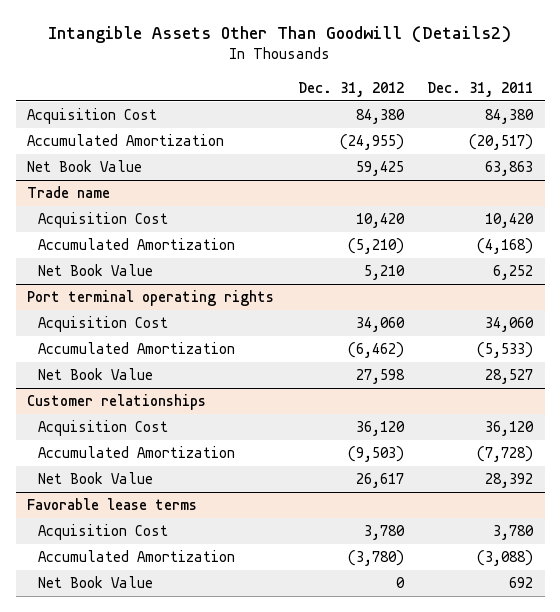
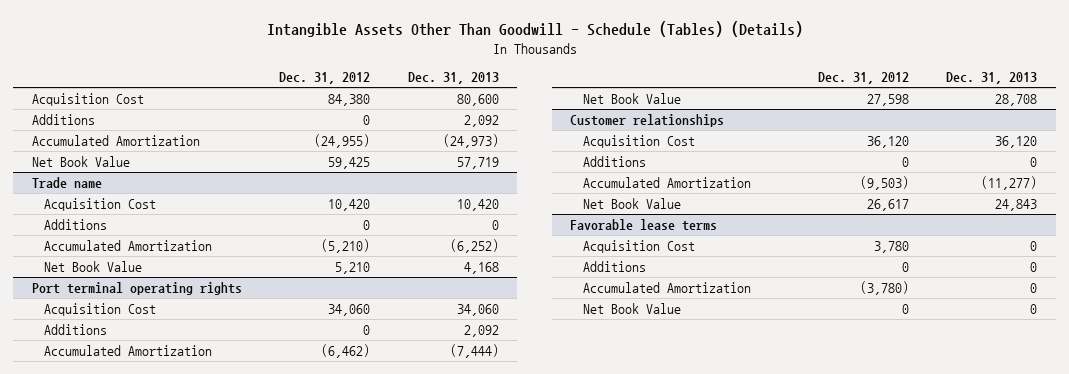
[48,26,512,44] Intangible Assets Other Than Goodwill (Details2) -> [266,21,803,38] Intangible Assets Other Than Goodwill - Schedule (Tables) (Details)
[427,81,534,97] Dec. 31, 2011 -> none
none -> [407,72,499,85] Dec. 31, 2013
none -> [31,113,95,125] Additions
none -> [44,218,108,230] Additions
none -> [44,323,108,335] Additions
none -> [583,155,647,167] Additions
none -> [583,260,647,272] Additions

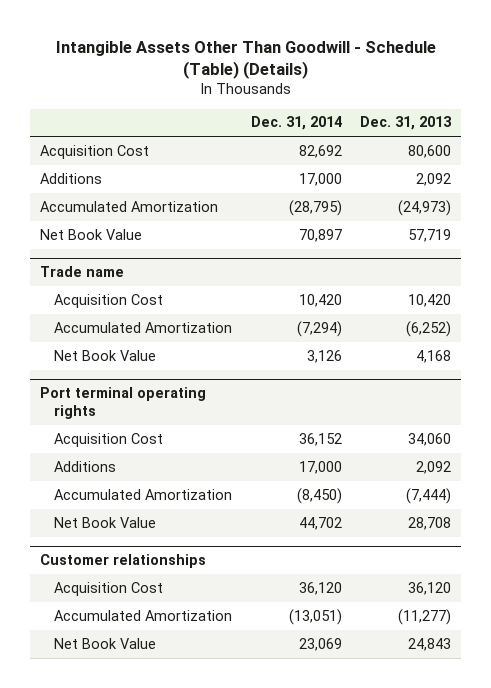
[266,21,803,38] Intangible Assets Other Than Goodwill - Schedule (Tables) (Details) -> [55,40,436,79] Intangible Assets Other Than Goodwill - Schedule (Table) (Details)
[279,72,371,85] Dec. 31, 2012 -> none
none -> [250,116,342,131] Dec. 31, 2014
[44,218,108,230] Additions -> none
[583,155,647,167] Additions -> none
[570,218,718,231] Favorable lease terms -> none
[583,239,696,253] Acquisition Cost -> none
[583,260,647,272] Additions -> none
[583,281,752,293] Accumulated Amortization -> none
[583,302,682,314] Net Book Value -> none

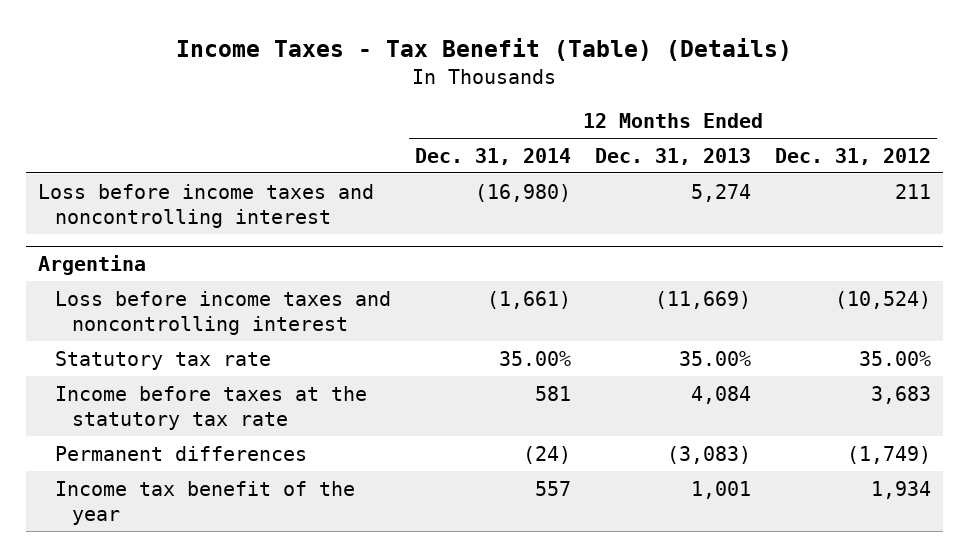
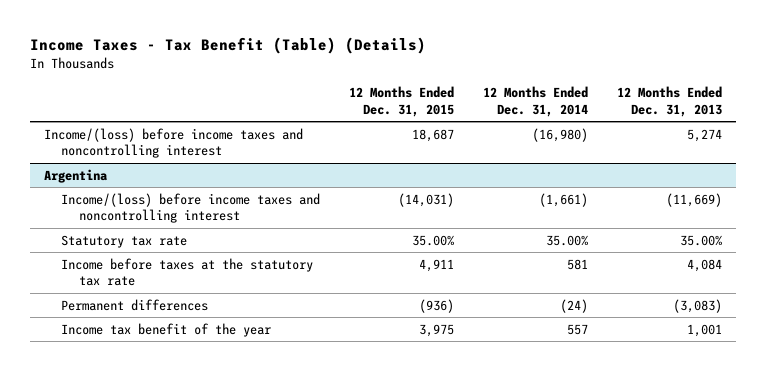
[775,147,932,165] Dec. 31, 2012 -> none
none -> [349,86,455,117] 12 Months Ended Dec. 31, 2015
[37,183,374,228] Loss before income taxes and noncontrolling interest -> [44,127,304,158] Income/(loss) before income taxes and noncontrolling interest
[55,290,392,335] Loss before income taxes and noncontrolling interest -> [61,192,321,223] Income/(loss) before income taxes and noncontrolling interest

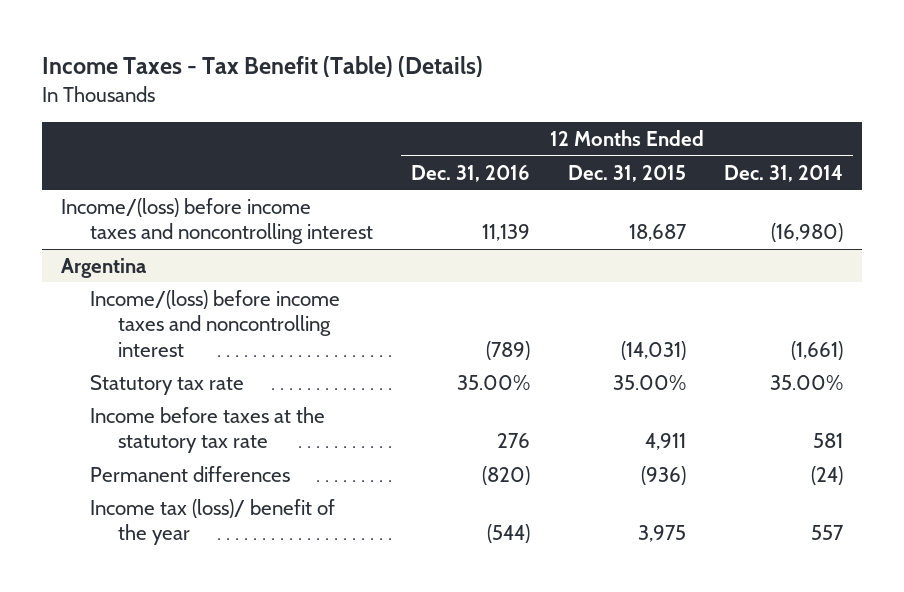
[616,86,722,117] 12 Months Ended Dec. 31, 2013 -> none
none -> [410,164,530,182] Dec. 31, 2016
[61,322,272,337] Income tax benefit of the year -> [89,498,335,546] Income tax (loss)/ benefit of the year

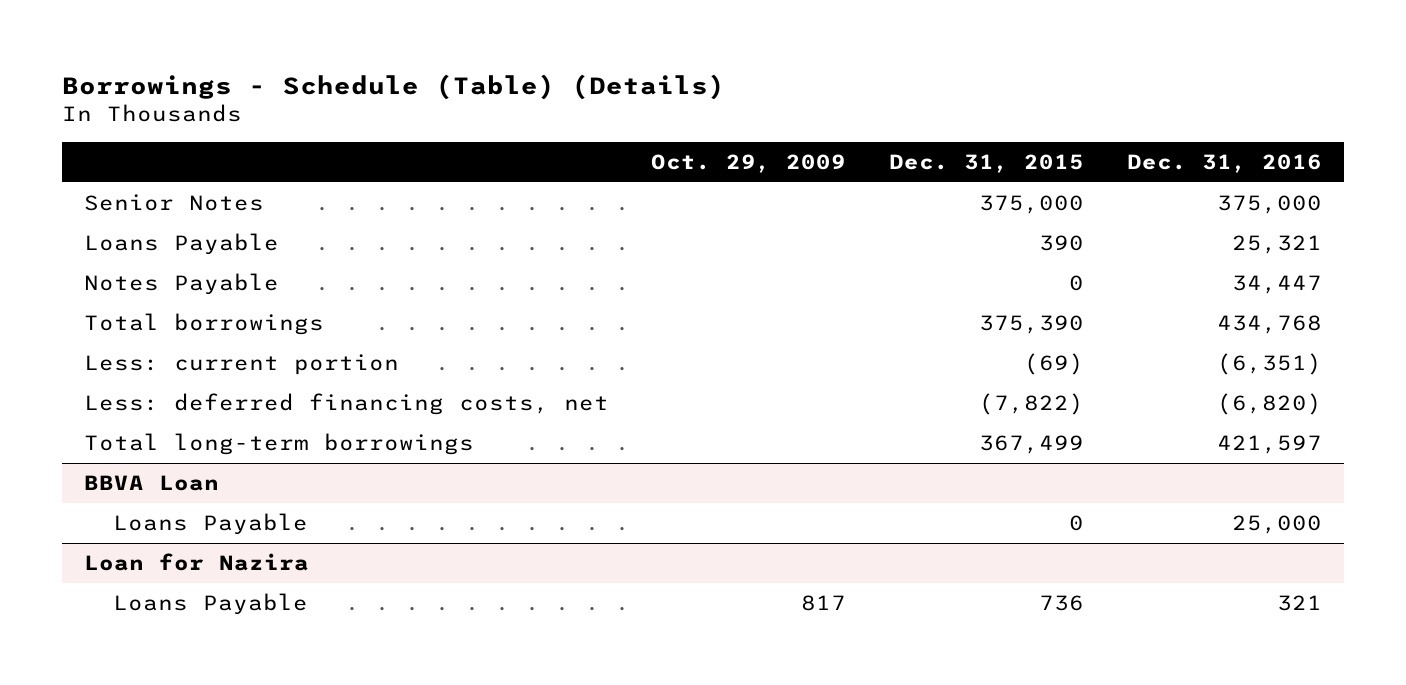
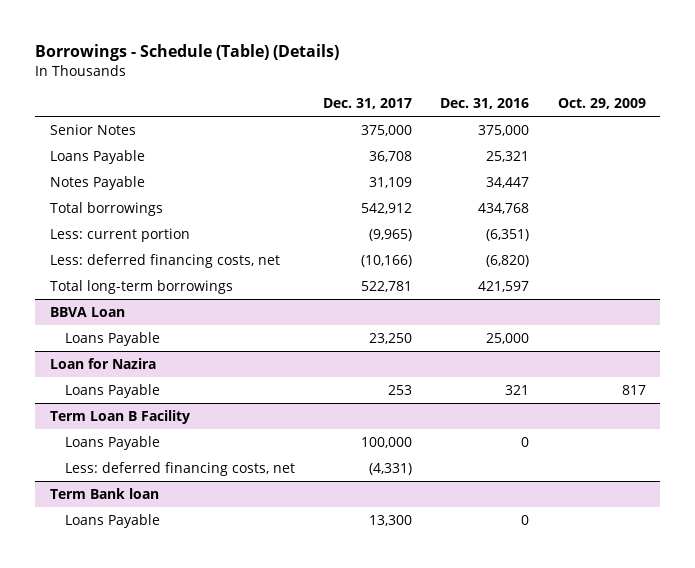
[889,153,1085,173] Dec. 31, 2015 -> none
none -> [323,97,413,109] Dec. 31, 2017
none -> [49,410,190,425] Term Loan B Facility
none -> [64,436,160,451] Loans Payable
none -> [64,462,295,477] Less: deferred financing costs, net
none -> [49,488,159,500] Term Bank loan
none -> [64,514,160,529] Loans Payable

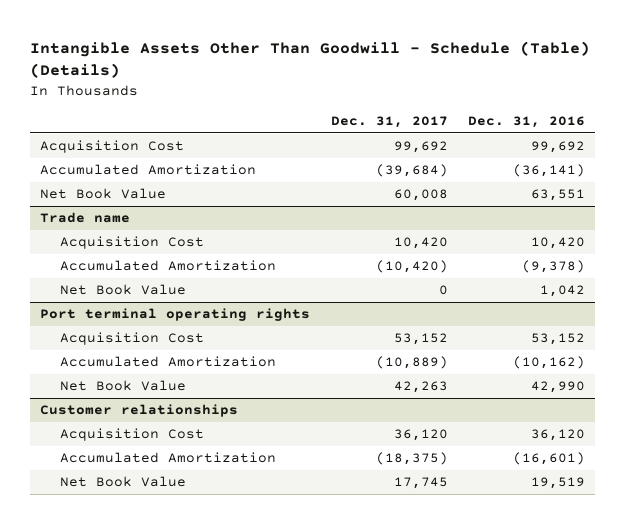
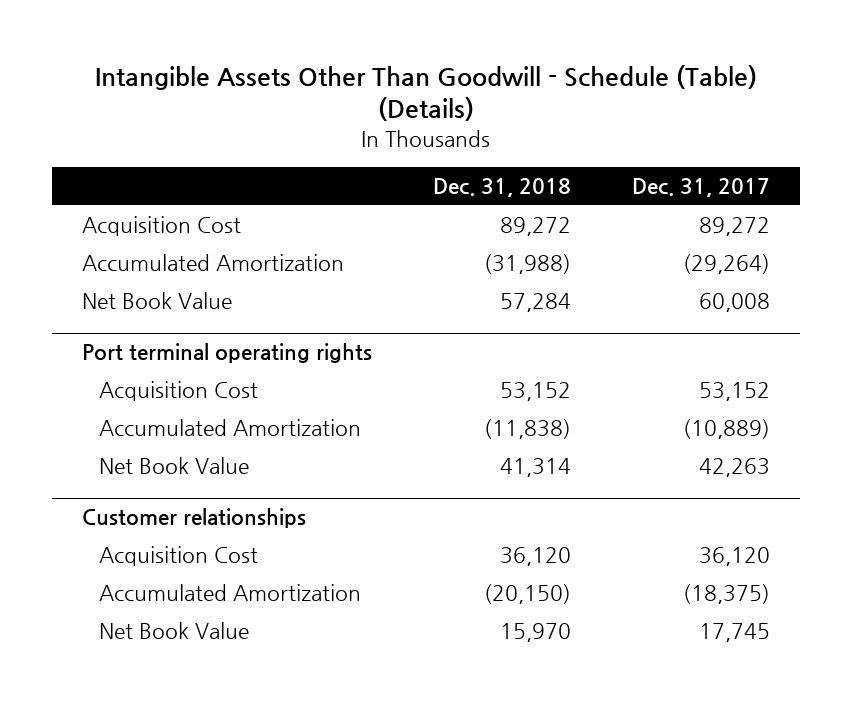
[467,116,585,129] Dec. 31, 2016 -> none
none -> [432,178,571,198] Dec. 31, 2018
[393,141,448,154] 99,692 -> [698,217,770,237] 89,272
[375,164,448,178] (39,684) -> [682,254,770,275] (29,264)
[40,212,131,224] Trade name -> none
[60,236,205,250] Acquisition Cost -> none
[60,260,277,272] Accumulated Amortization -> none
[60,284,187,296] Net Book Value -> none

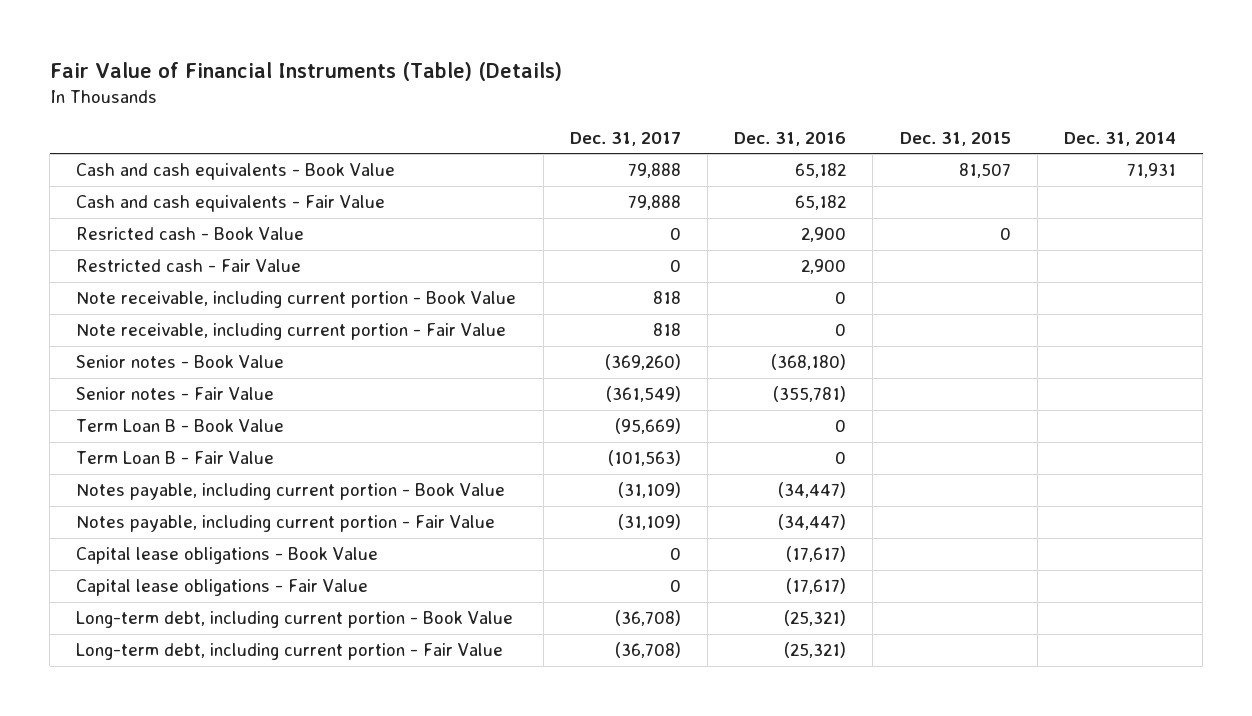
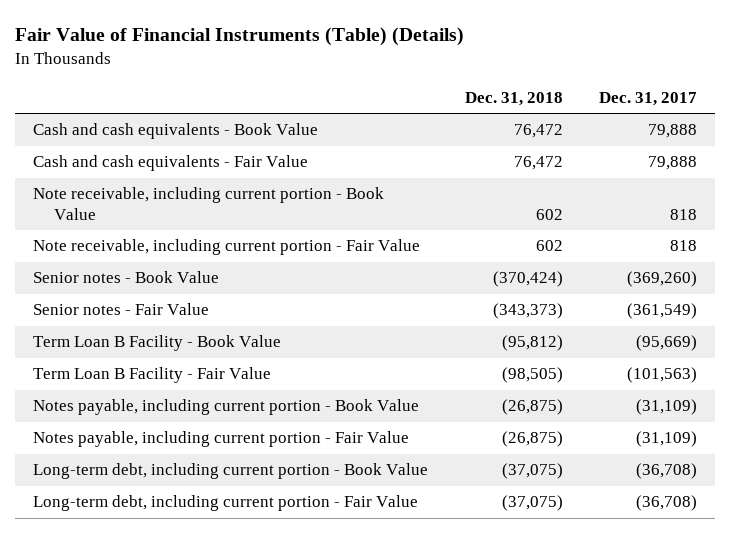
[734,131,847,146] Dec. 31, 2016 -> none
[899,131,1011,146] Dec. 31, 2015 -> none
[1063,131,1176,146] Dec. 31, 2014 -> none
none -> [464,91,563,106] Dec. 31, 2018
[76,227,305,241] Resricted cash - Book Value -> none
[76,259,302,273] Restricted cash - Fair Value -> none
[76,419,285,433] Term Loan B - Book Value -> [33,335,282,352] Term Loan B Facility - Book Value
[76,451,275,465] Term Loan B - Fair Value -> [33,367,272,384] Term Loan B Facility - Fair Value
[76,547,379,565] Capital lease obligations - Book Value -> none
[76,579,369,597] Capital lease obligations - Fair Value -> none

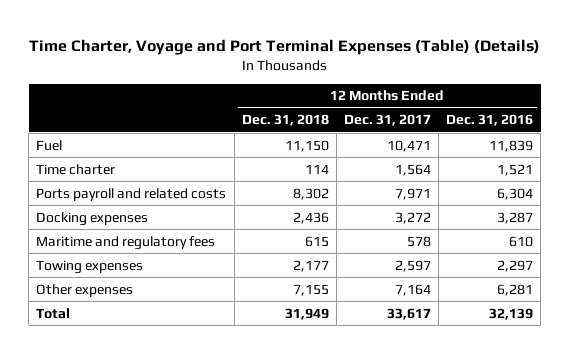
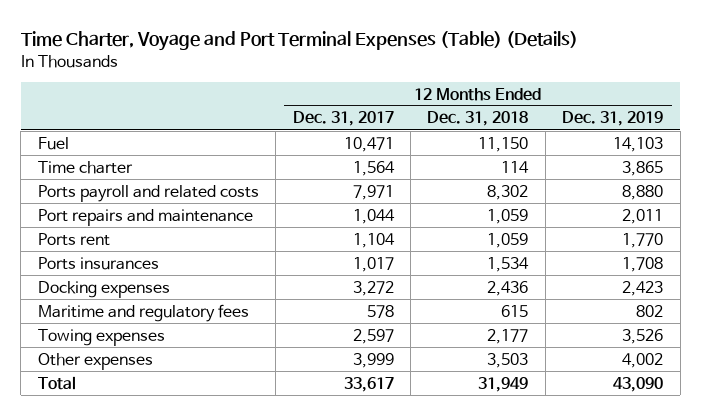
[446,114,534,127] Dec. 31, 2016 -> none
none -> [562,111,664,127] Dec. 31, 2019
none -> [37,208,253,226] Port repairs and maintenance
none -> [37,232,110,246] Ports rent
none -> [37,256,159,270] Ports insurances
[292,283,329,296] 7,155 -> [487,352,529,368] 3,503
[394,283,431,296] 7,164 -> [352,352,394,368] 3,999

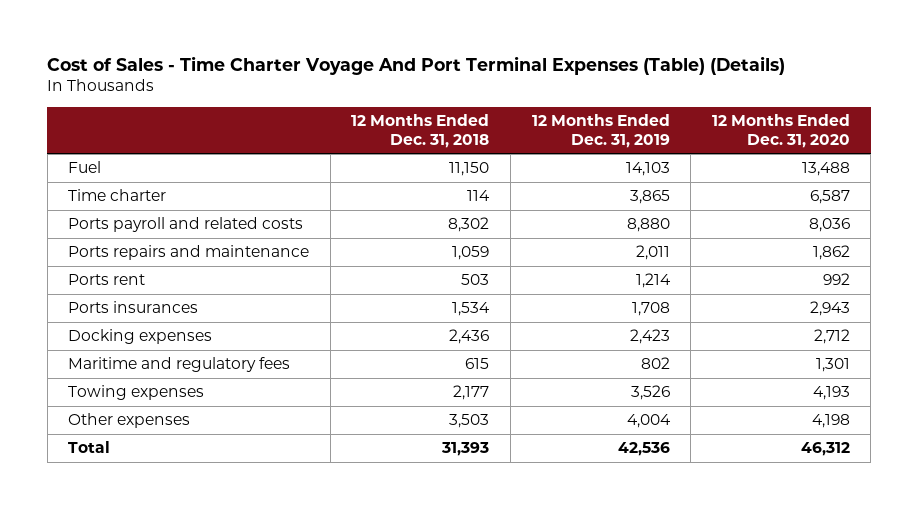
[20,31,578,52] Time Charter, Voyage and Port Terminal Expenses (Table) (Details) -> [47,55,786,75] Cost of Sales - Time Charter Voyage And Port Terminal Expenses (Table) (Details)
[292,111,394,127] Dec. 31, 2017 -> none
none -> [711,114,850,148] 12 Months Ended Dec. 31, 2020
[37,208,253,226] Port repairs and maintenance -> [68,245,310,261] Ports repairs and maintenance
[487,232,529,248] 1,059 -> [461,274,490,286] 503
[622,232,664,248] 1,770 -> [635,273,671,289] 1,214
[622,352,664,368] 4,002 -> [626,414,671,429] 4,004
[478,376,529,392] 31,949 -> [441,442,490,457] 31,393
[613,376,664,392] 43,090 -> [617,442,670,457] 42,536

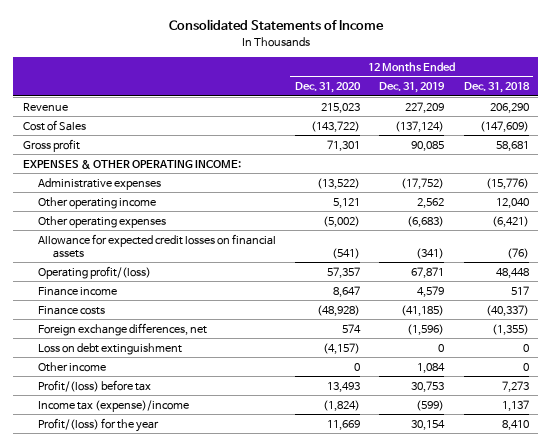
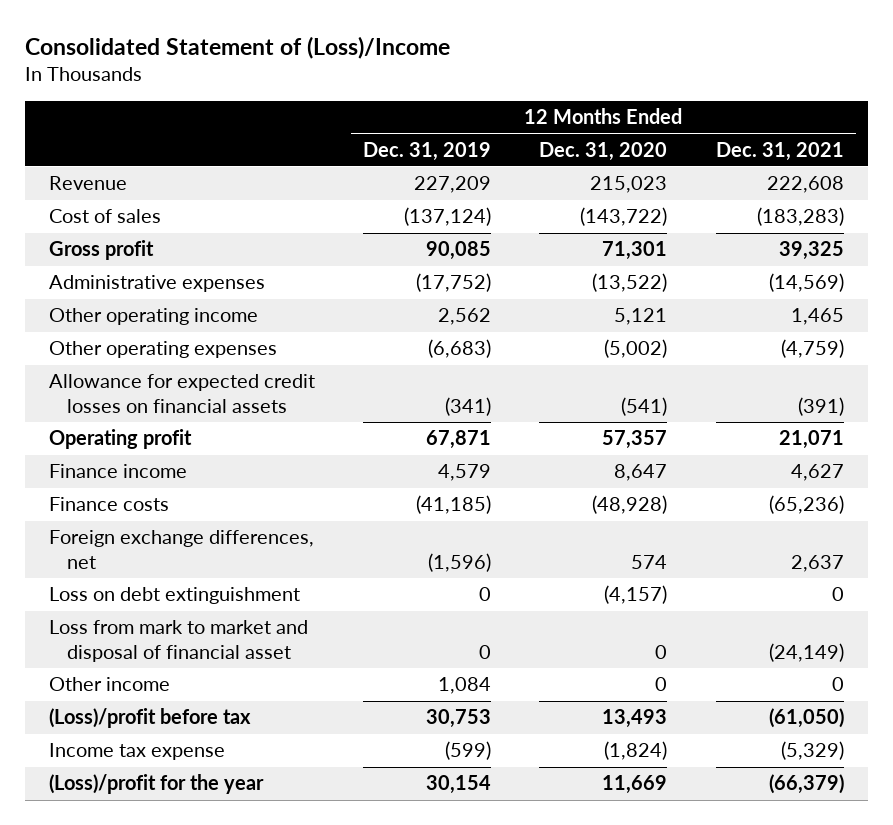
[168,19,384,31] Consolidated Statements of Income -> [24,35,450,59] Consolidated Statement of (Loss)/Income
[463,81,530,93] Dec. 31, 2018 -> none
none -> [715,141,844,161] Dec. 31, 2021
[22,119,86,131] Cost of Sales -> [48,209,161,224] Cost of sales
[22,159,241,169] EXPENSES & OTHER OPERATING INCOME: -> none
[37,265,151,279] Operating profit/(loss) -> [48,429,192,450] Operating profit
none -> [48,620,308,663] Loss from mark to market and disposal of financial asset
[37,379,151,392] Profit/(loss) before tax -> [48,708,251,729] (Loss)/profit before tax
[37,399,189,412] Income tax (expense)/income -> [48,743,225,761] Income tax expense
[37,417,159,432] Profit/(loss) for the year -> [48,774,264,795] (Loss)/profit for the year

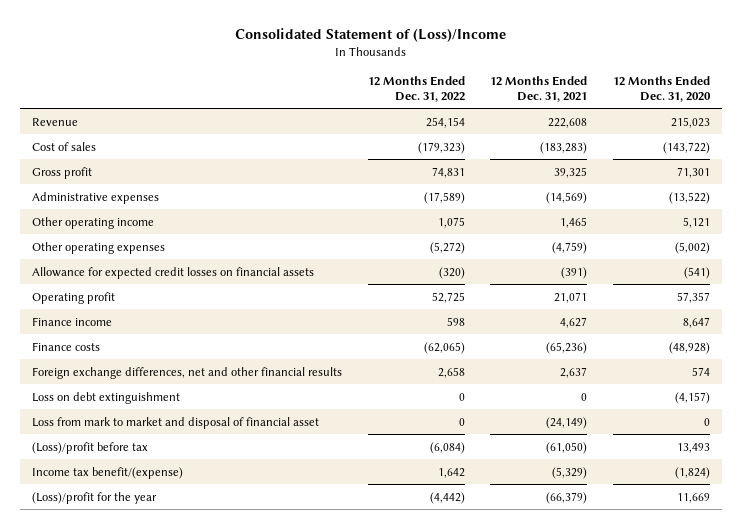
[363,141,492,161] Dec. 31, 2019 -> none
none -> [367,75,465,102] 12 Months Ended Dec. 31, 2022
[48,530,314,570] Foreign exchange differences, net -> [32,366,343,379] Foreign exchange differences, net and other financial results
[48,677,170,692] Other income -> none
[48,743,225,761] Income tax expense -> [32,466,184,479] Income tax benefit/(expense)

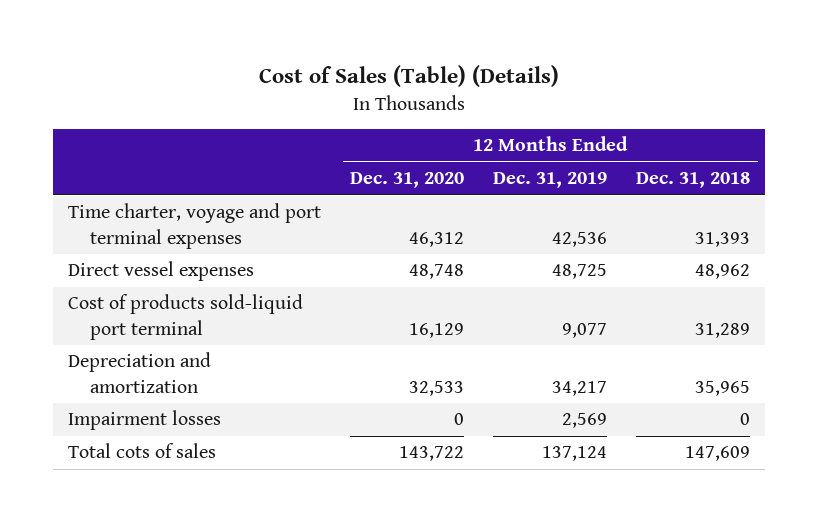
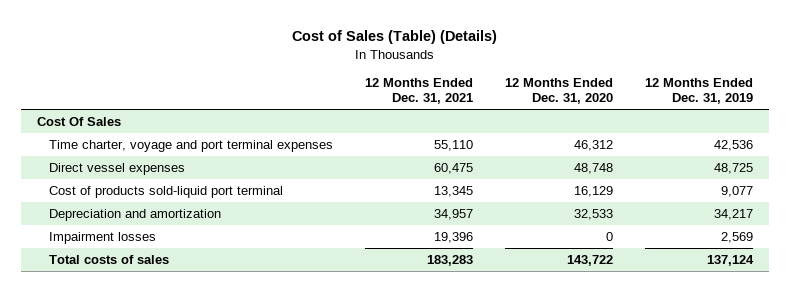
[636,172,751,189] Dec. 31, 2018 -> none
none -> [364,78,473,105] 12 Months Ended Dec. 31, 2021
none -> [37,117,122,127] Cost Of Sales
[67,443,216,459] Total cots of sales -> [48,255,169,265] Total costs of sales

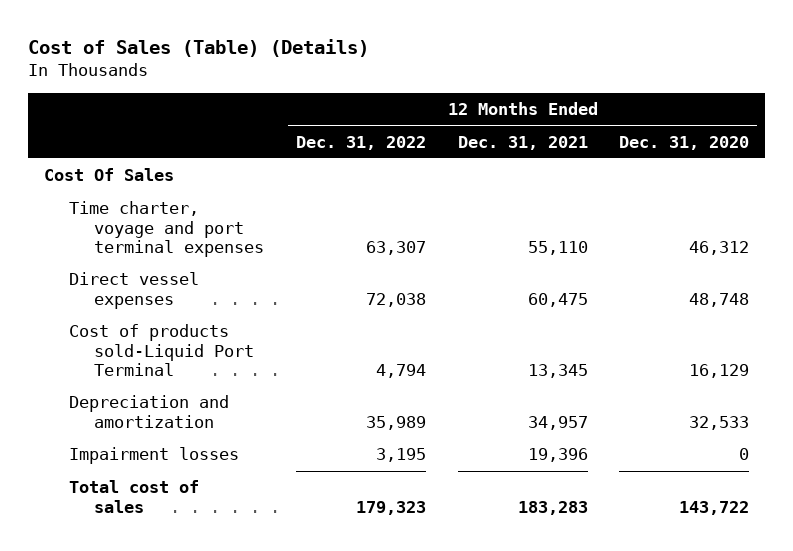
[644,78,753,105] 12 Months Ended Dec. 31, 2019 -> none
none -> [296,135,427,150] Dec. 31, 2022
[48,186,283,199] Cost of products sold-liquid port terminal -> [69,324,255,377] Cost of products sold-Liquid Port Terminal
[48,255,169,265] Total costs of sales -> [69,480,200,513] Total cost of sales

